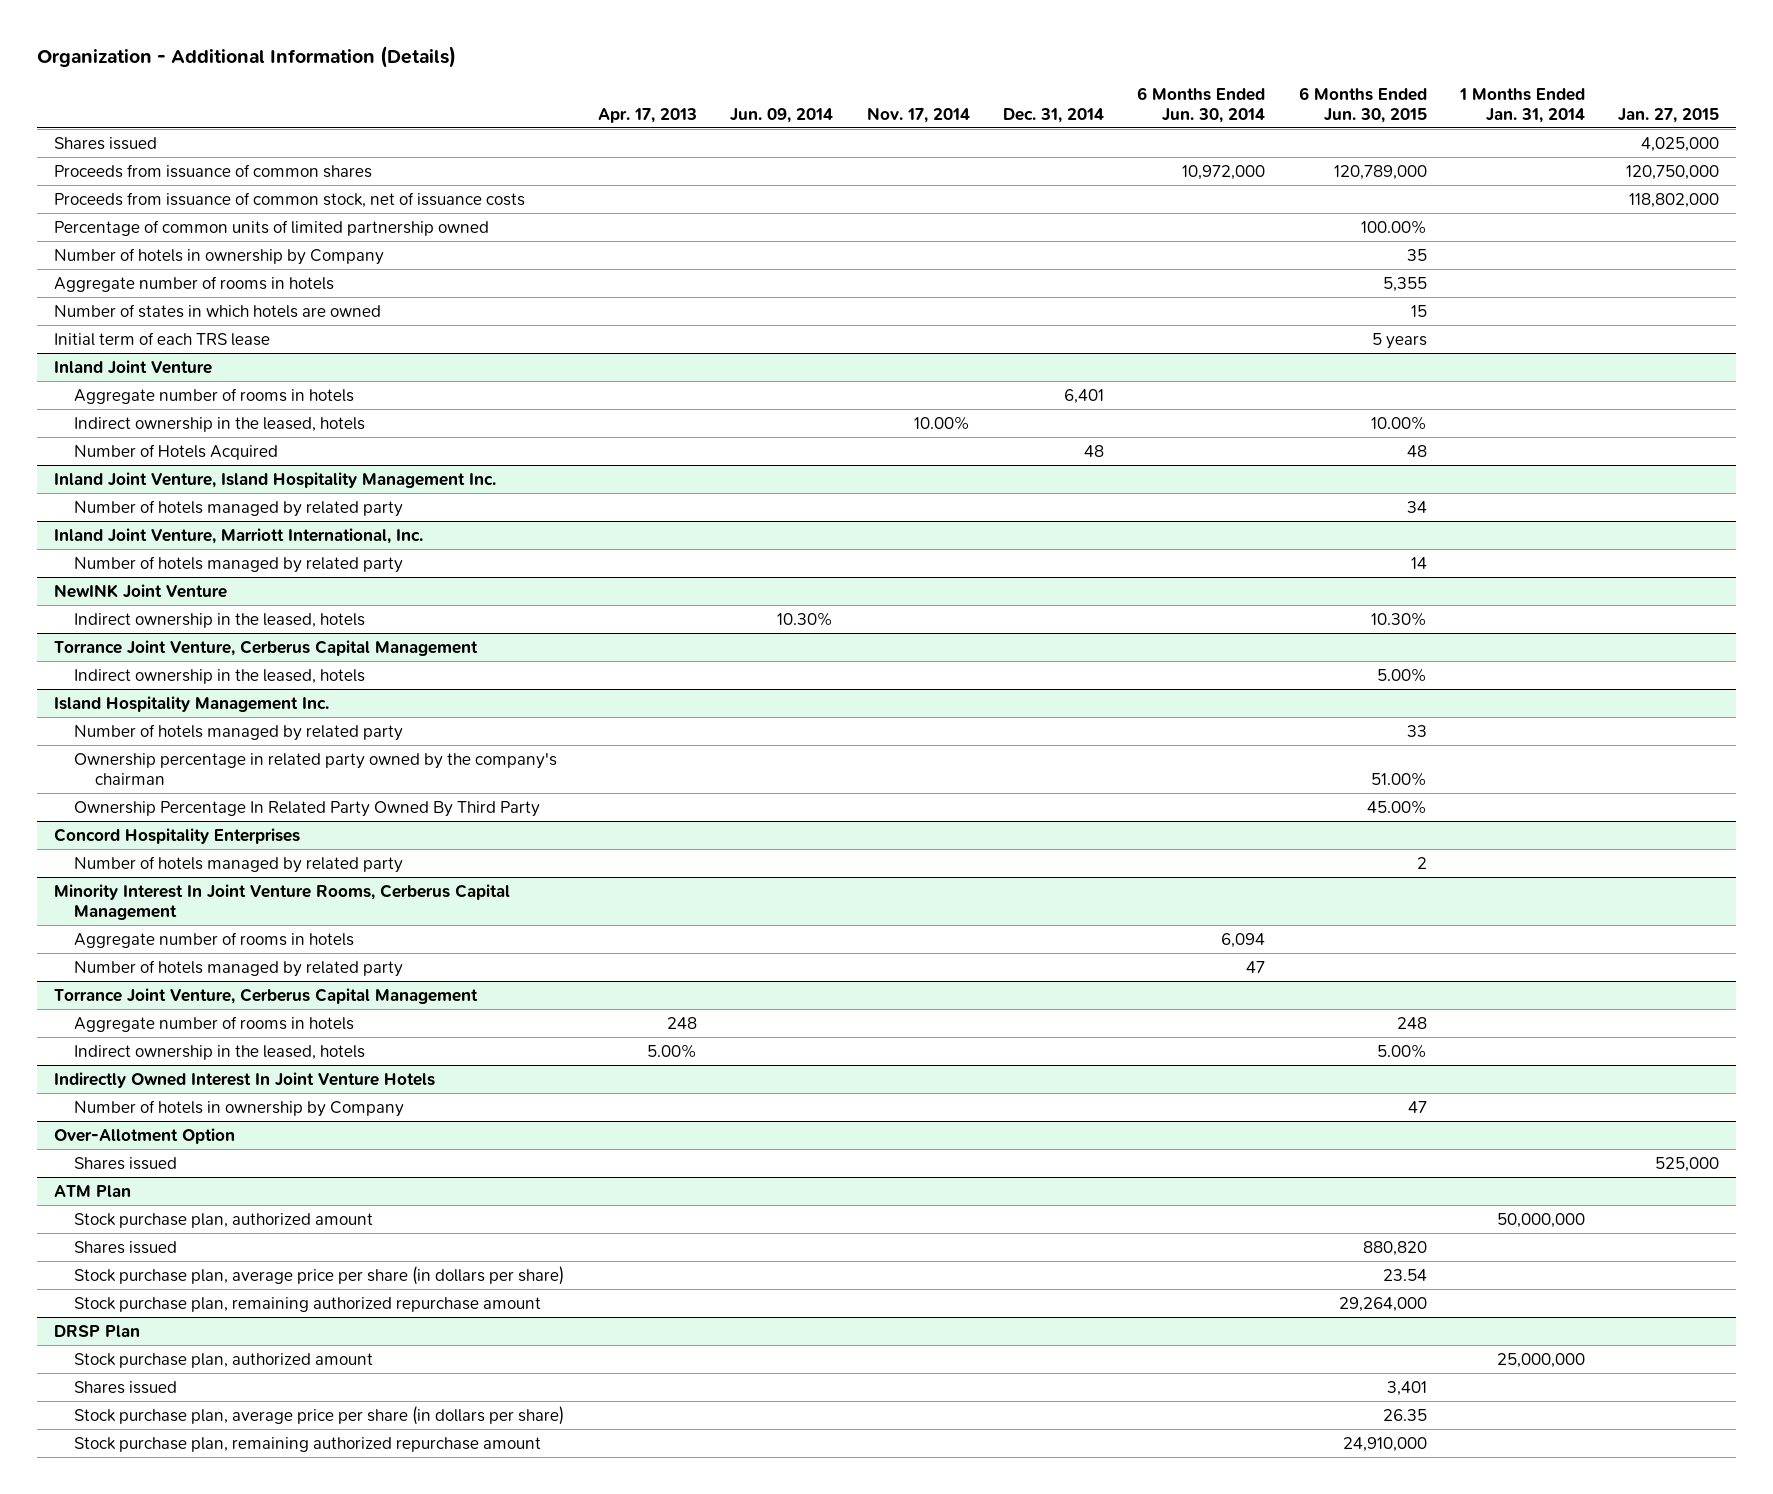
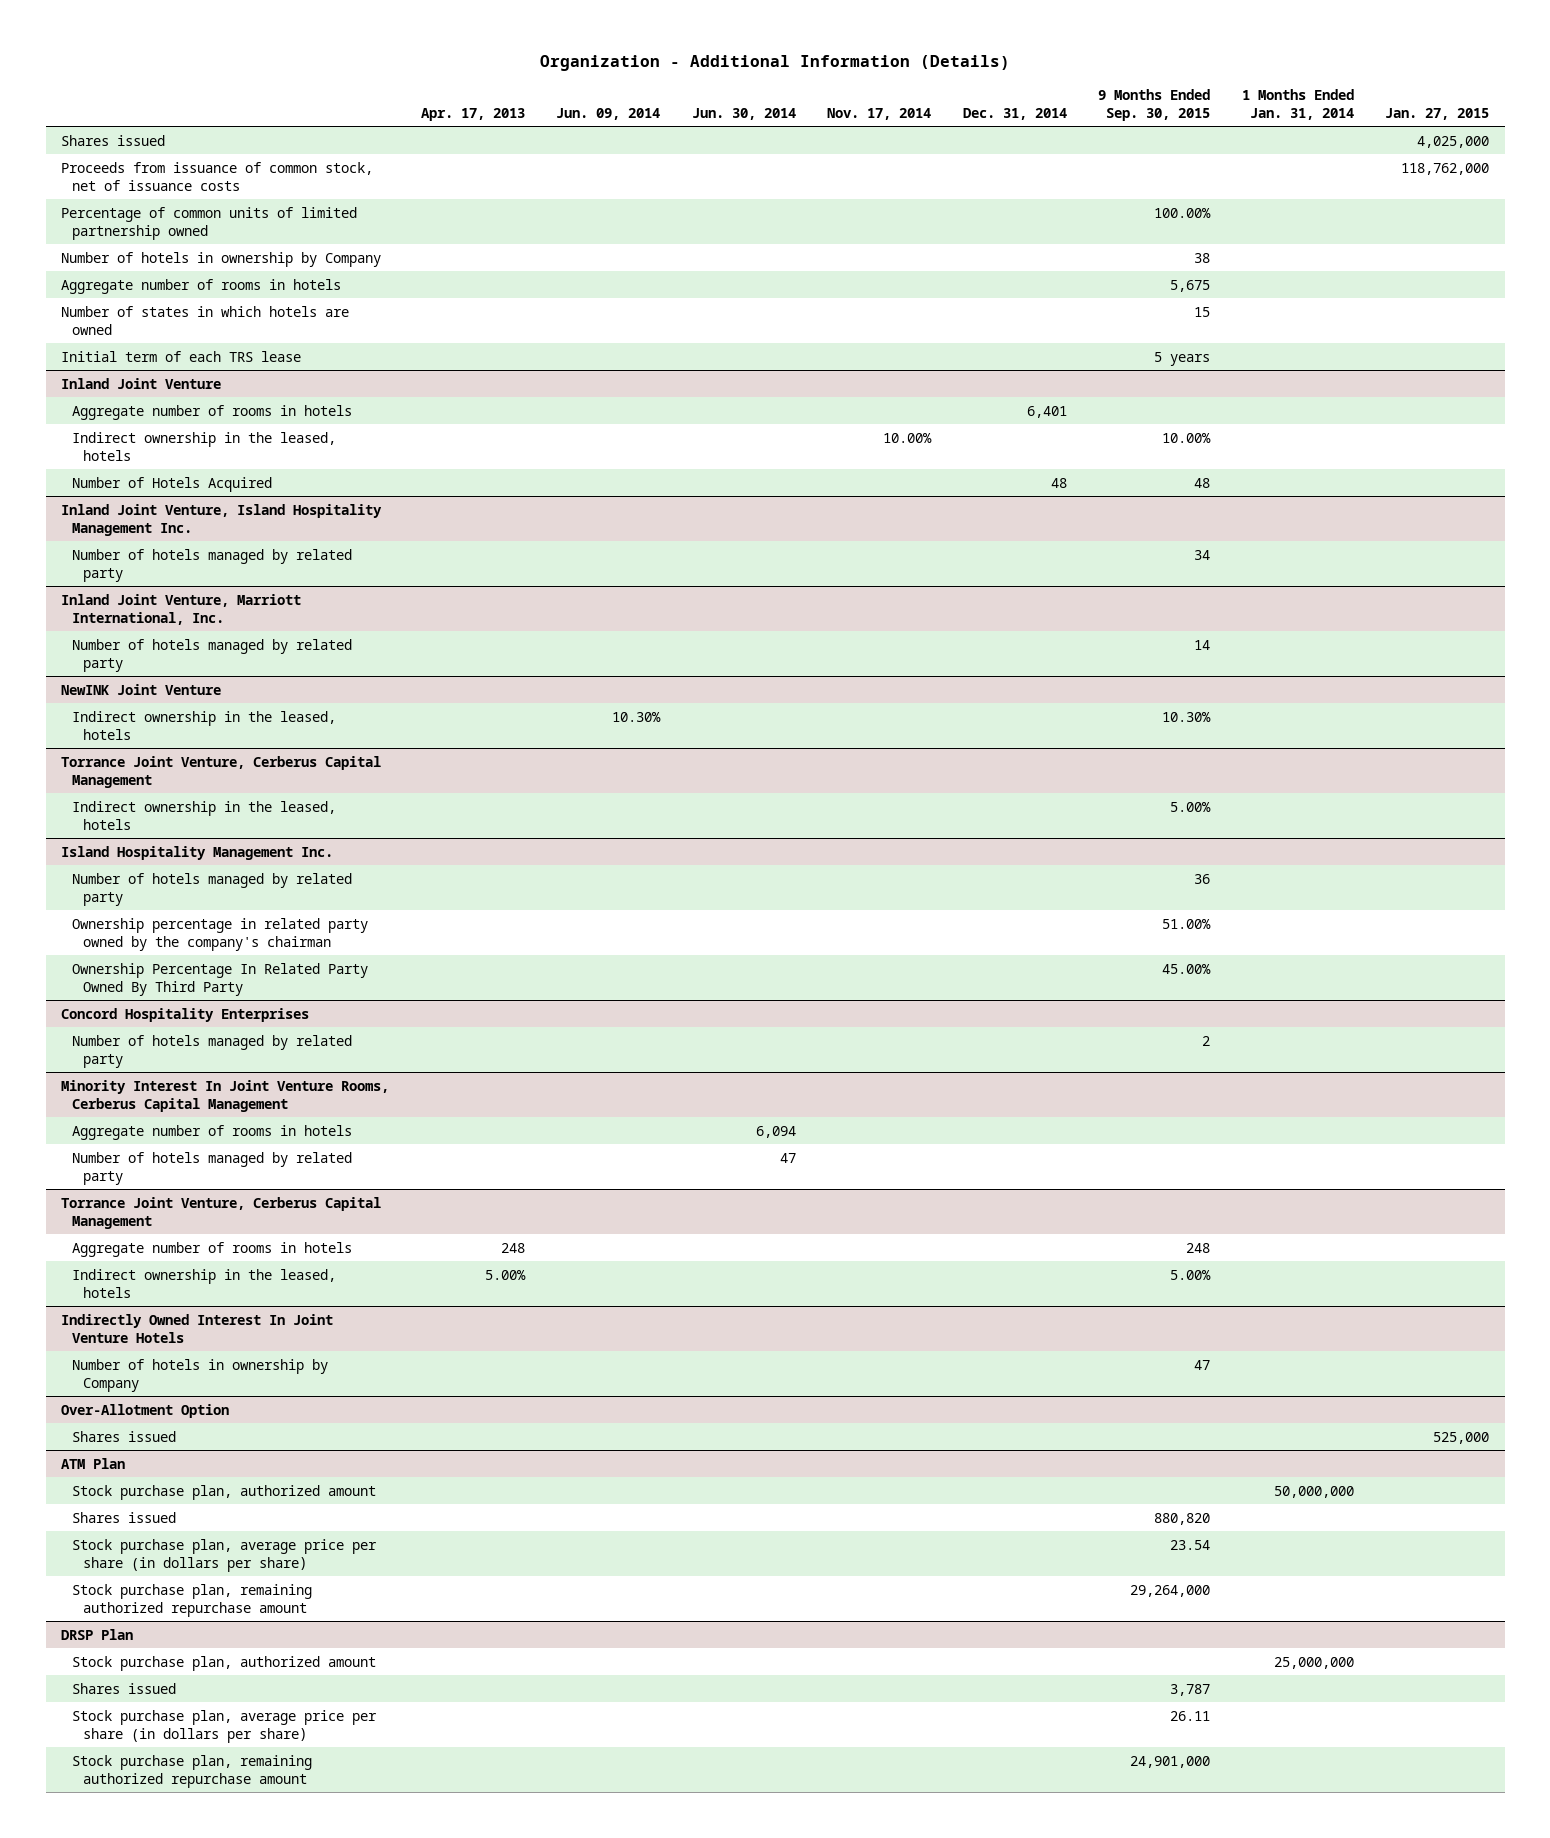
[1137,86,1266,123] 6 Months Ended Jun. 30, 2014 -> none
[1298,86,1427,123] 6 Months Ended Jun. 30, 2015 -> none
none -> [691,107,796,120] Jun. 30, 2014
none -> [1098,88,1211,121] 9 Months Ended Sep. 30, 2015
[53,163,372,178] Proceeds from issuance of common shares -> none
[1629,192,1720,208] 118,802,000 -> [1401,162,1490,175] 118,762,000

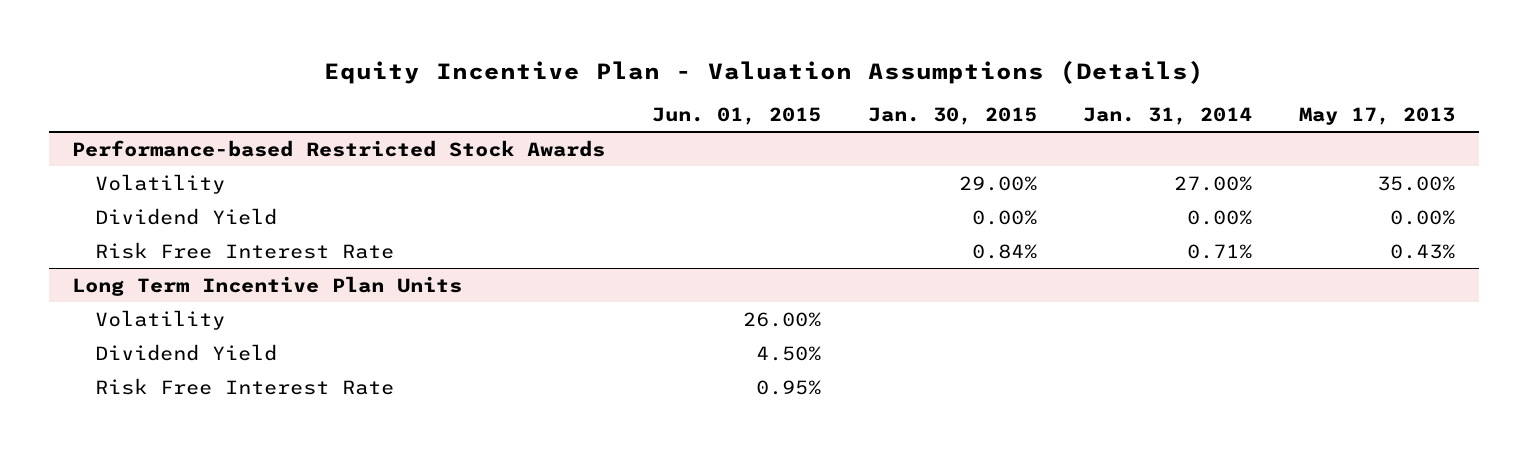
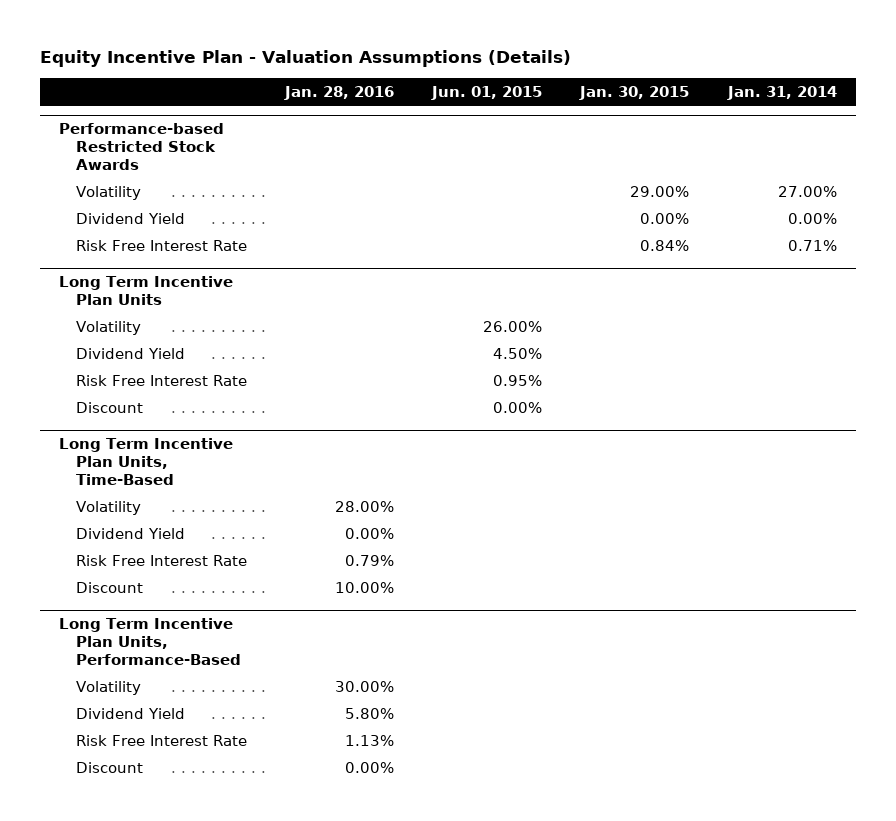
[1299,107,1456,126] May 17, 2013 -> none
none -> [283,86,394,101] Jan. 28, 2016
none -> [75,401,143,413] Discount
none -> [59,438,234,486] Long Term Incentive Plan Units, Time-Based
none -> [75,500,141,515] Volatility
none -> [75,527,185,539] Dividend Yield
none -> [75,554,247,566] Risk Free Interest Rate
none -> [75,581,143,593] Discount
none -> [59,618,241,666] Long Term Incentive Plan Units, Performance-Based
none -> [75,680,141,695] Volatility
none -> [75,707,185,719] Dividend Yield
none -> [75,734,247,746] Risk Free Interest Rate
none -> [75,761,143,773] Discount

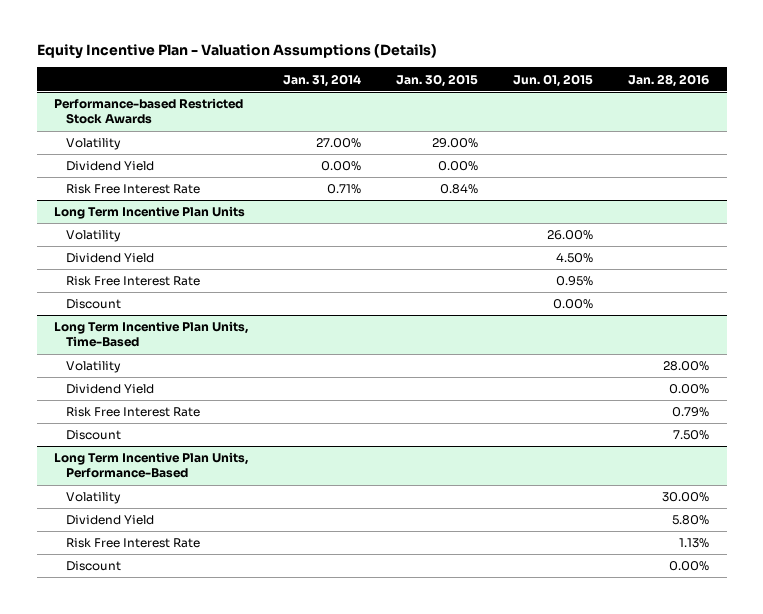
[334,581,394,593] 10.00% -> [673,430,710,441] 7.50%

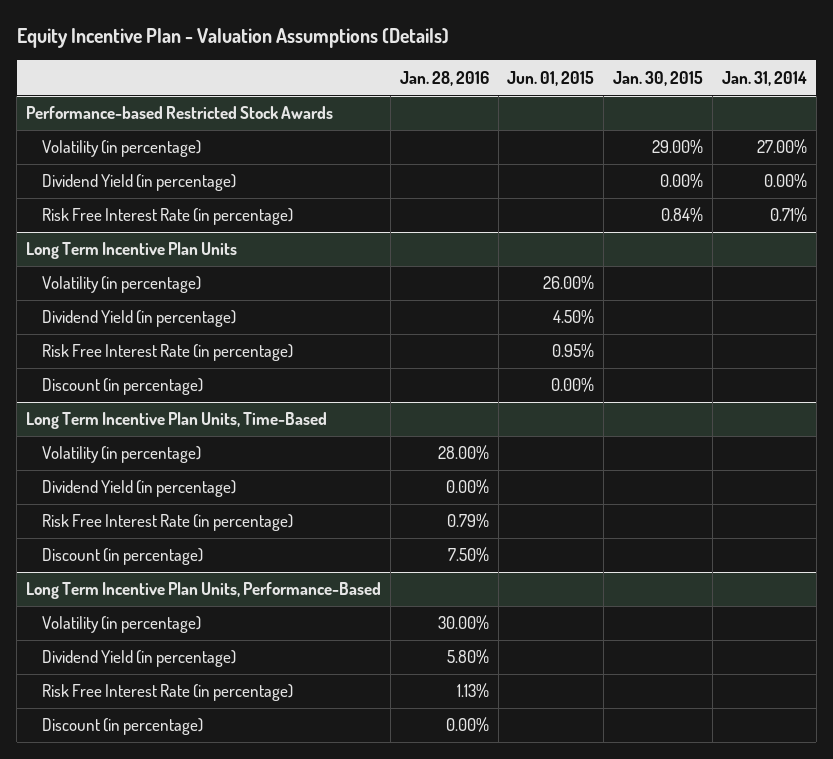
[65,138,121,151] Volatility -> [41,140,201,158] Volatility (in percentage)
[65,161,154,172] Dividend Yield -> [41,174,236,192] Dividend Yield (in percentage)
[65,184,200,195] Risk Free Interest Rate -> [41,208,293,226] Risk Free Interest Rate (in percentage)
[65,230,121,243] Volatility -> [41,276,201,294] Volatility (in percentage)
[65,253,154,264] Dividend Yield -> [41,310,236,328] Dividend Yield (in percentage)
[65,276,200,287] Risk Free Interest Rate -> [41,344,293,362] Risk Free Interest Rate (in percentage)
[65,299,121,310] Discount -> [41,378,203,396] Discount (in percentage)
[65,361,121,374] Volatility -> [41,446,201,464] Volatility (in percentage)
[65,384,154,395] Dividend Yield -> [41,480,236,498] Dividend Yield (in percentage)
[65,407,200,418] Risk Free Interest Rate -> [41,514,293,532] Risk Free Interest Rate (in percentage)
[65,430,121,441] Discount -> [41,548,203,566] Discount (in percentage)
[65,492,121,505] Volatility -> [41,616,201,634] Volatility (in percentage)
[65,515,154,526] Dividend Yield -> [41,650,236,668] Dividend Yield (in percentage)
[65,538,200,549] Risk Free Interest Rate -> [41,684,293,702] Risk Free Interest Rate (in percentage)
[65,561,121,572] Discount -> [41,718,203,736] Discount (in percentage)

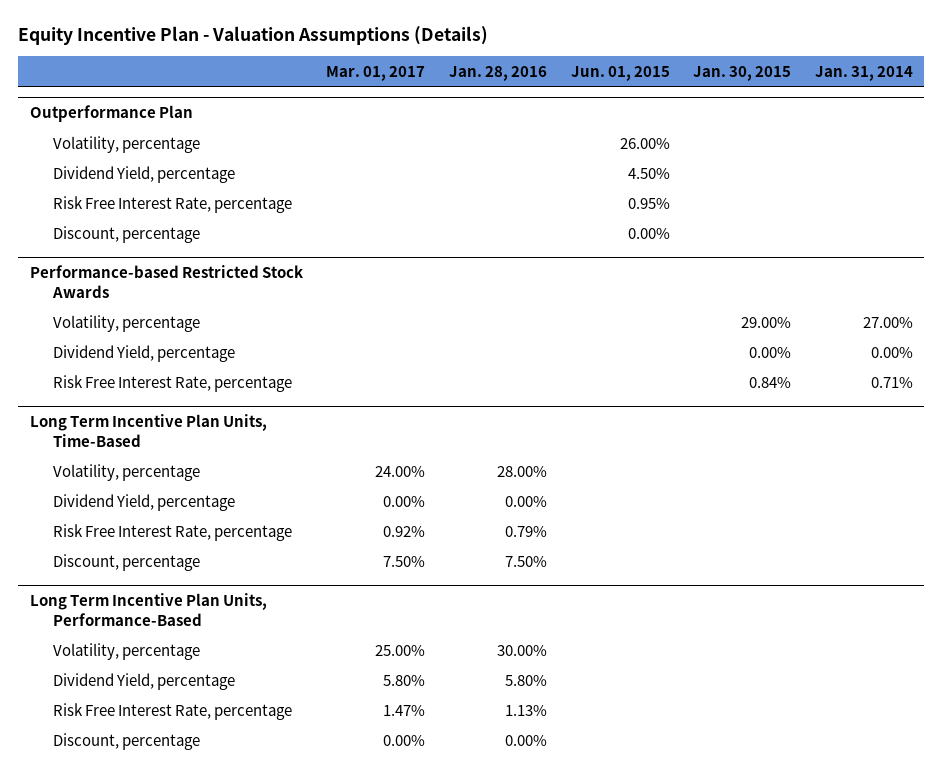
none -> [326,65,426,81] Mar. 01, 2017
none -> [29,105,193,123] Outperformance Plan
none -> [53,135,201,153] Volatility, percentage
none -> [53,165,236,183] Dividend Yield, percentage
none -> [53,195,293,213] Risk Free Interest Rate, percentage
none -> [53,225,201,243] Discount, percentage
[26,242,238,260] Long Term Incentive Plan Units -> none
[41,276,201,294] Volatility (in percentage) -> none
[41,310,236,328] Dividend Yield (in percentage) -> none
[41,344,293,362] Risk Free Interest Rate (in percentage) -> none
[41,378,203,396] Discount (in percentage) -> none
[41,140,201,158] Volatility (in percentage) -> [53,314,201,332] Volatility, percentage
[41,174,236,192] Dividend Yield (in percentage) -> [53,344,236,362] Dividend Yield, percentage
[41,208,293,226] Risk Free Interest Rate (in percentage) -> [53,374,293,392] Risk Free Interest Rate, percentage
[41,446,201,464] Volatility (in percentage) -> [53,463,201,481] Volatility, percentage
[41,480,236,498] Dividend Yield (in percentage) -> [53,493,236,511] Dividend Yield, percentage
[41,514,293,532] Risk Free Interest Rate (in percentage) -> [53,523,293,541] Risk Free Interest Rate, percentage
[41,548,203,566] Discount (in percentage) -> [53,553,201,571] Discount, percentage
[41,616,201,634] Volatility (in percentage) -> [53,642,201,660] Volatility, percentage
[41,650,236,668] Dividend Yield (in percentage) -> [53,672,236,690] Dividend Yield, percentage
[41,684,293,702] Risk Free Interest Rate (in percentage) -> [53,702,293,720] Risk Free Interest Rate, percentage
[41,718,203,736] Discount (in percentage) -> [53,732,201,750] Discount, percentage

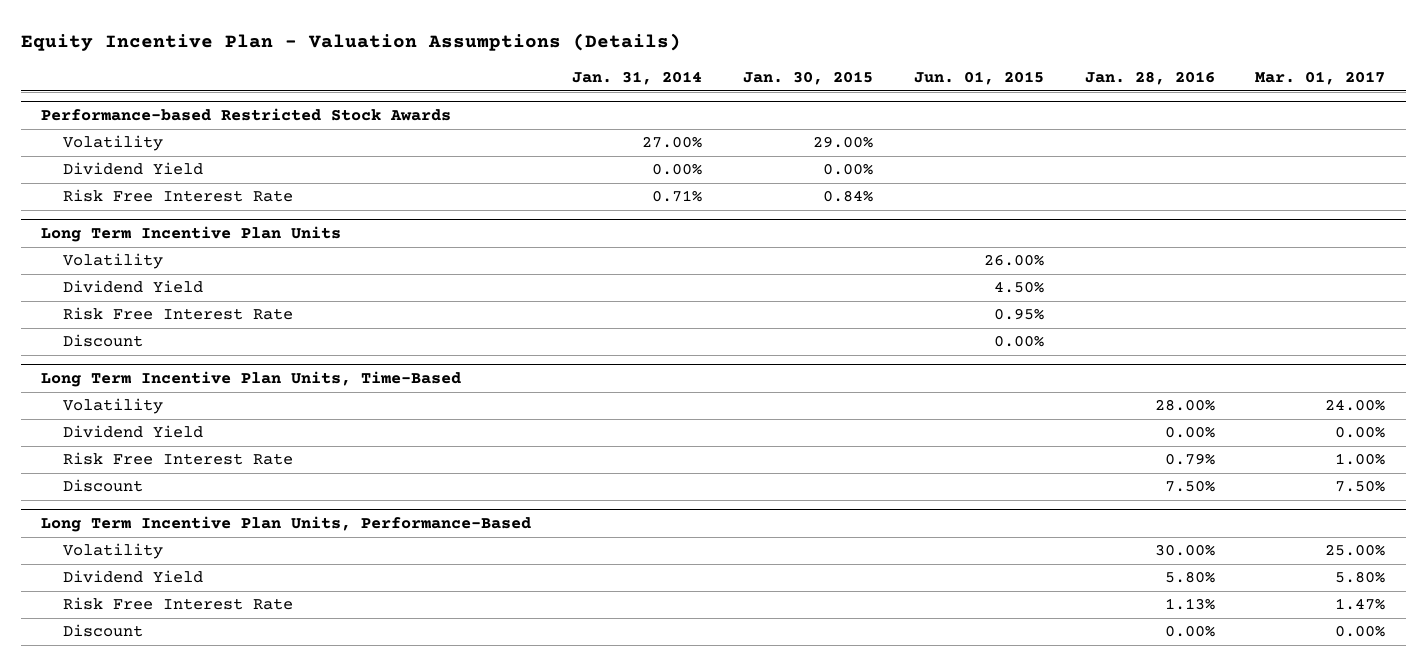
[29,105,193,123] Outperformance Plan -> none
[53,135,201,153] Volatility, percentage -> none
[53,165,236,183] Dividend Yield, percentage -> none
[53,195,293,213] Risk Free Interest Rate, percentage -> none
[53,225,201,243] Discount, percentage -> none
[53,314,201,332] Volatility, percentage -> [62,135,163,152] Volatility
[53,344,236,362] Dividend Yield, percentage -> [62,162,203,176] Dividend Yield
[53,374,293,392] Risk Free Interest Rate, percentage -> [62,189,293,203] Risk Free Interest Rate
none -> [41,226,342,243] Long Term Incentive Plan Units
none -> [62,253,163,270] Volatility
none -> [62,280,203,294] Dividend Yield
none -> [62,307,293,321] Risk Free Interest Rate
none -> [62,334,143,348] Discount
[53,463,201,481] Volatility, percentage -> [62,398,163,415] Volatility
[53,493,236,511] Dividend Yield, percentage -> [62,425,203,439] Dividend Yield
[53,523,293,541] Risk Free Interest Rate, percentage -> [62,452,293,466] Risk Free Interest Rate
[383,525,426,537] 0.92% -> [1335,453,1386,466] 1.00%
[53,553,201,571] Discount, percentage -> [62,479,143,493] Discount
[53,642,201,660] Volatility, percentage -> [62,543,163,560] Volatility
[53,672,236,690] Dividend Yield, percentage -> [62,570,203,584] Dividend Yield
[53,702,293,720] Risk Free Interest Rate, percentage -> [62,597,293,611] Risk Free Interest Rate
[53,732,201,750] Discount, percentage -> [62,624,143,638] Discount

